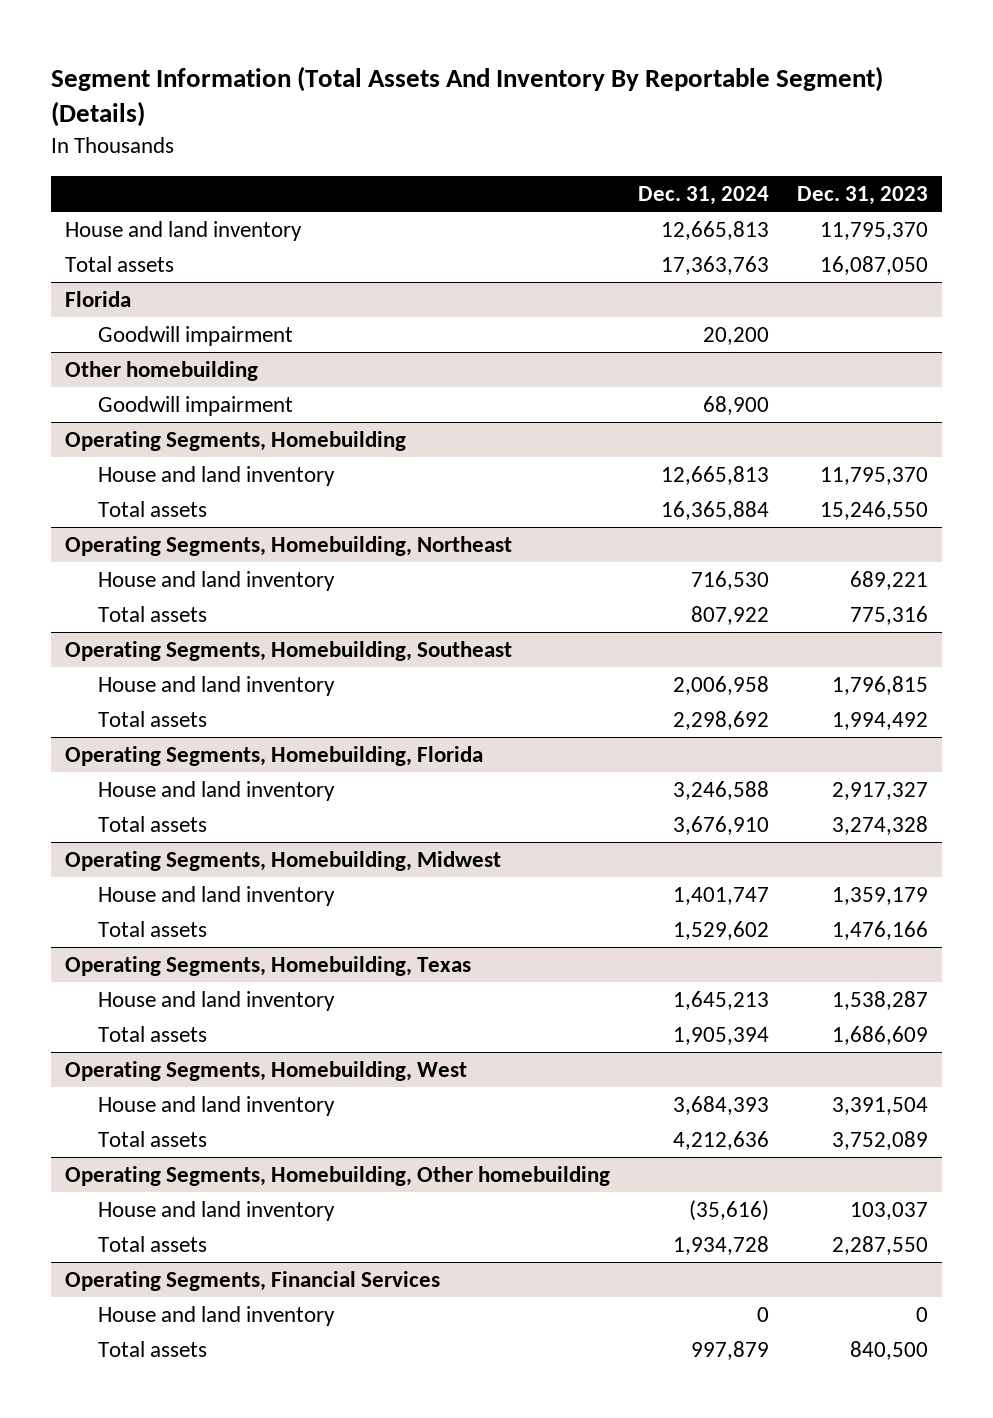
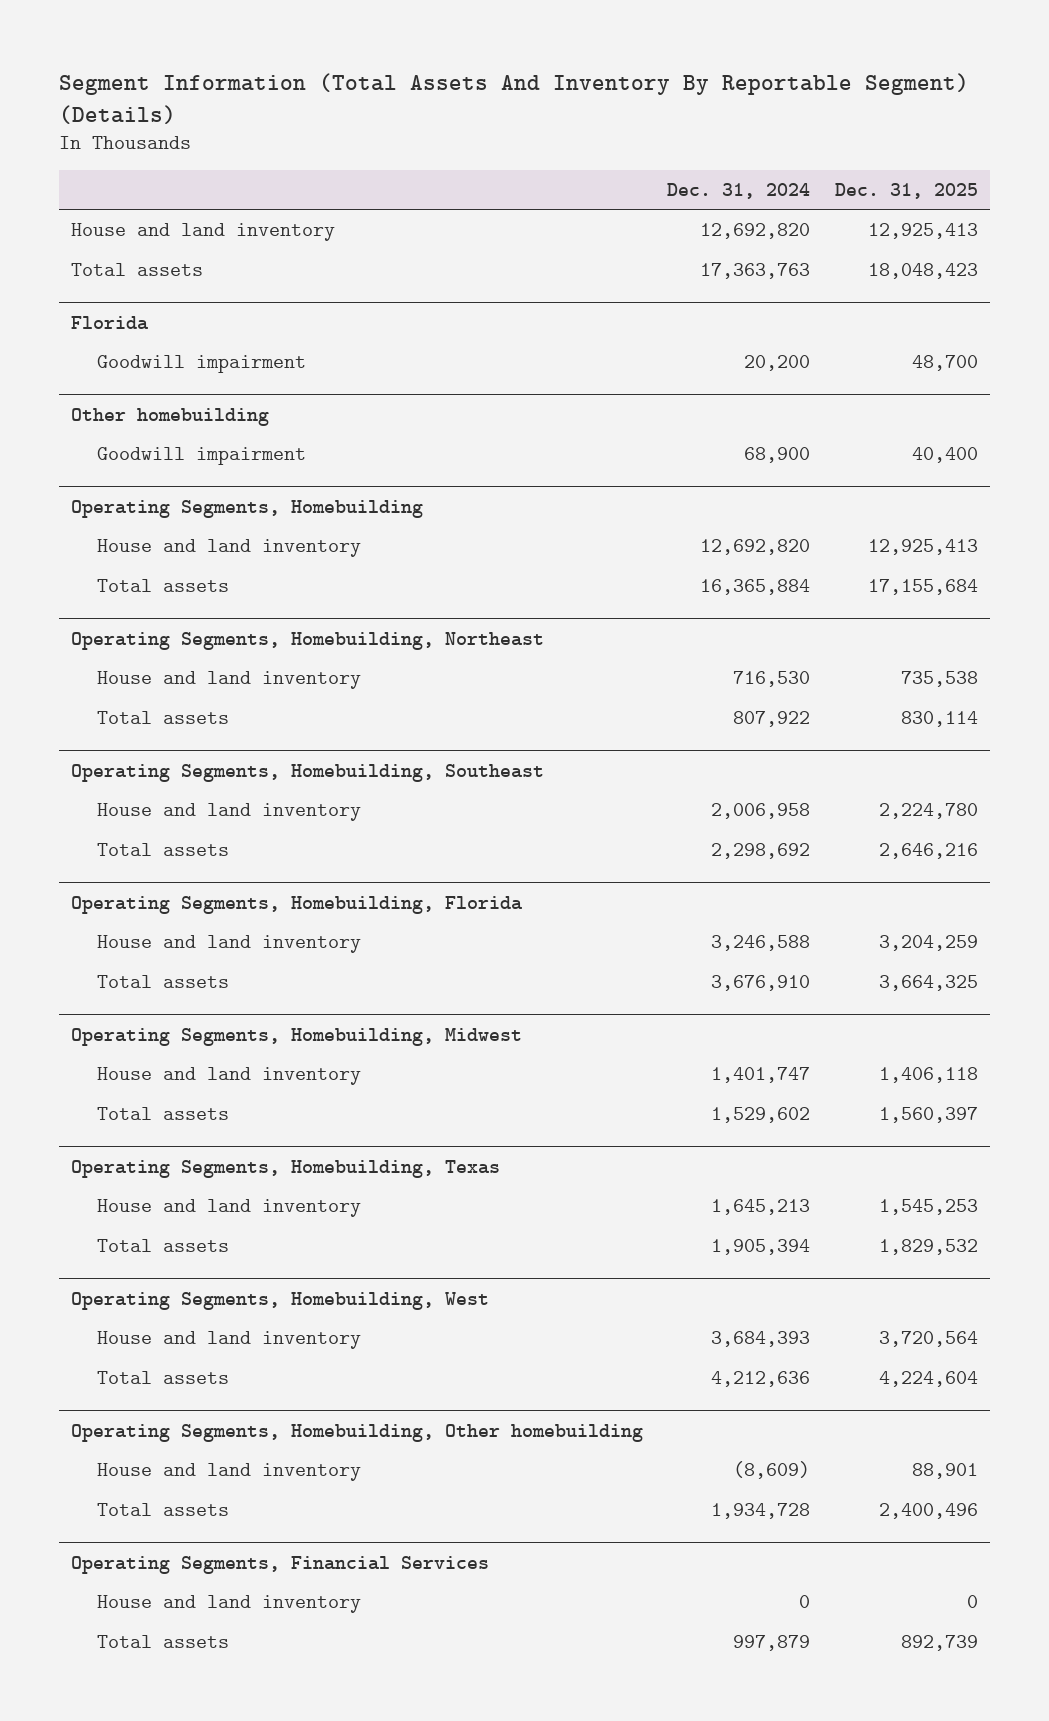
[797,186,929,206] Dec. 31, 2023 -> none
none -> [834,182,978,199] Dec. 31, 2025
[661,220,770,240] 12,665,813 -> [700,222,811,239] 12,692,820
[661,465,770,485] 12,665,813 -> [700,538,811,555] 12,692,820
[689,1199,770,1221] (35,616) -> [733,1460,811,1479] (8,609)

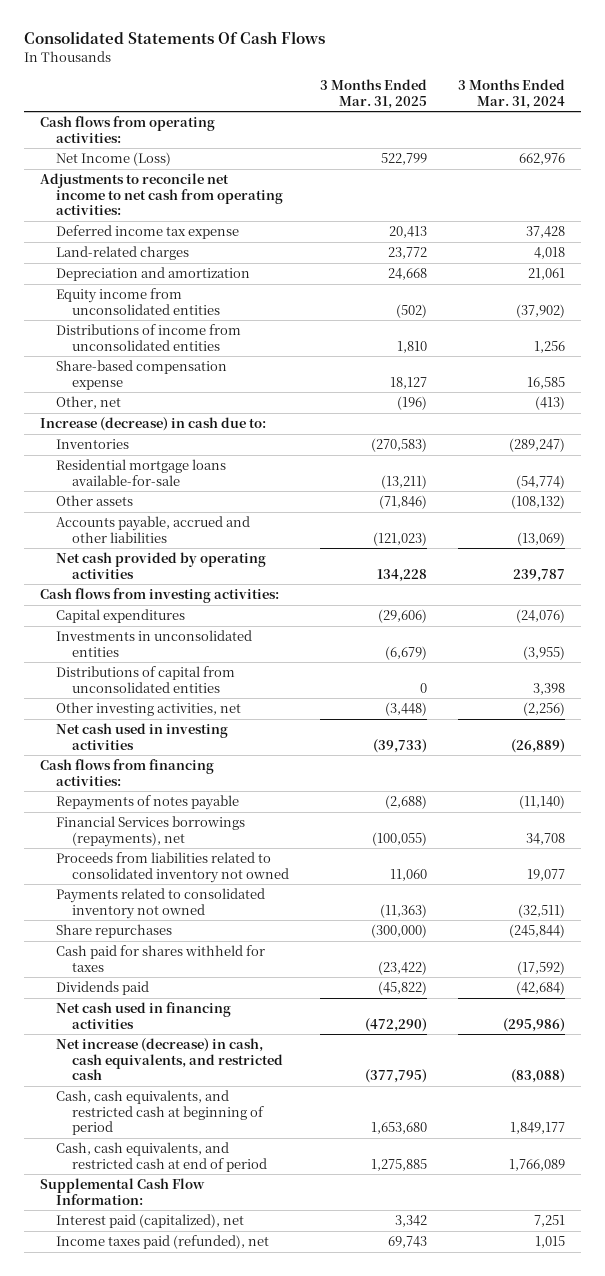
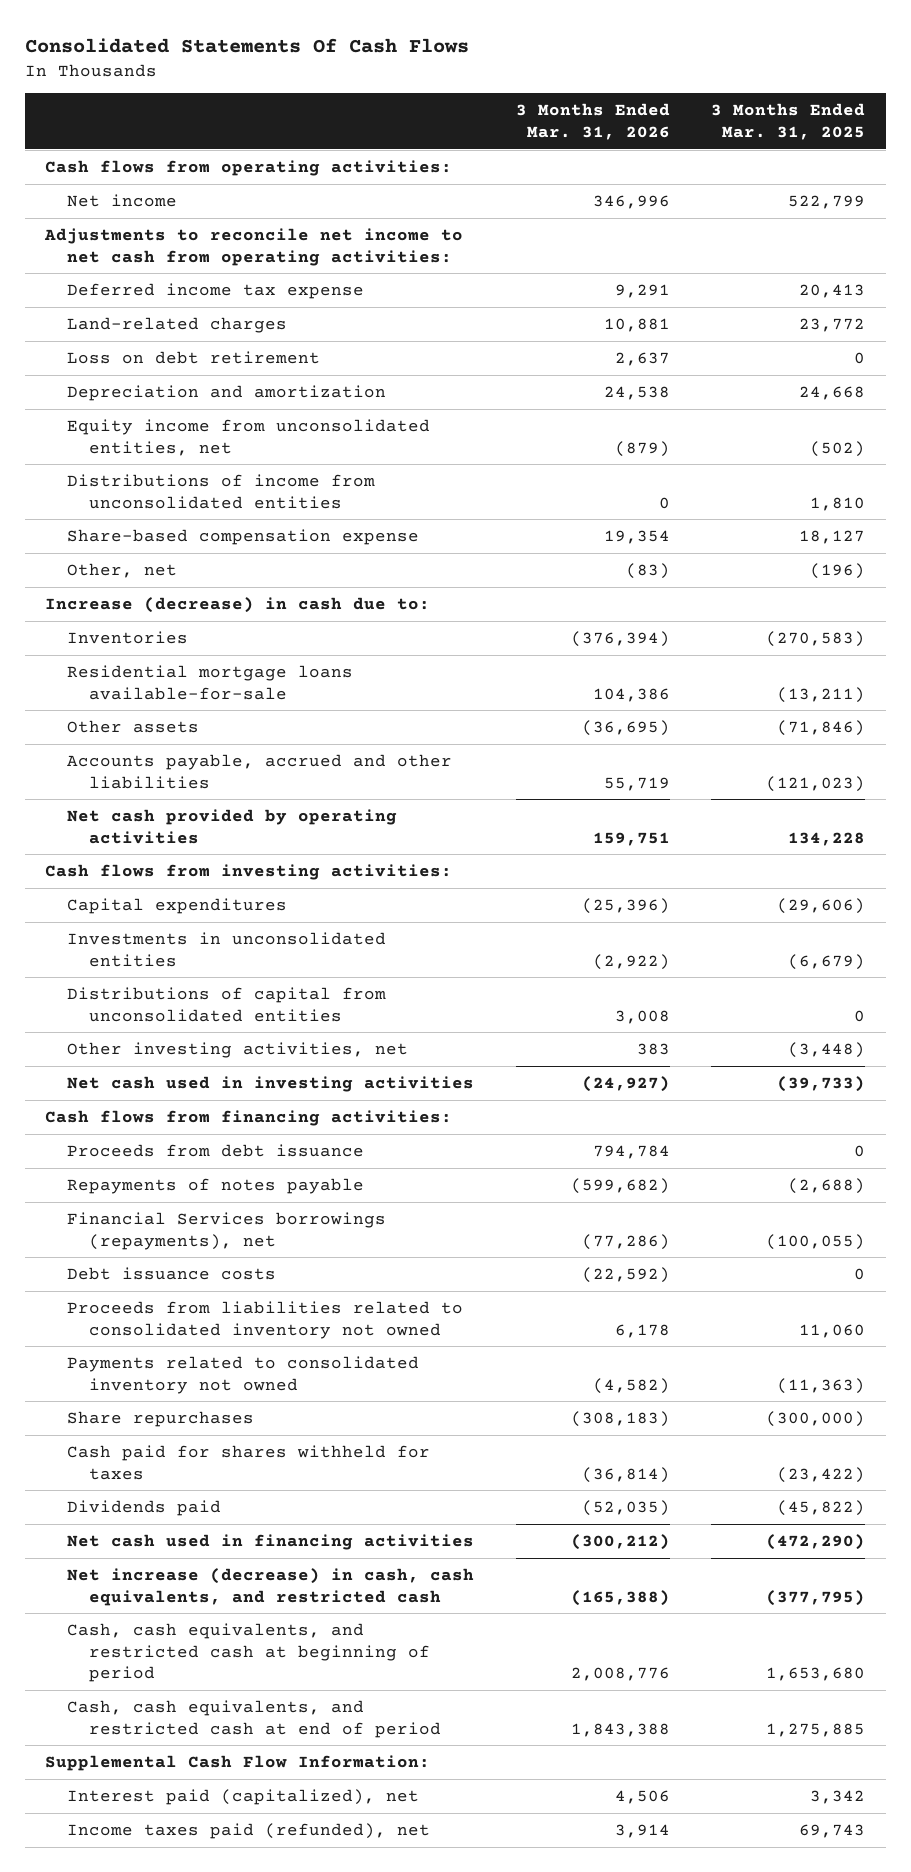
[458,79,566,109] 3 Months Ended Mar. 31, 2024 -> none
none -> [515,103,670,140] 3 Months Ended Mar. 31, 2026
[55,152,171,167] Net Income (Loss) -> [67,194,178,208] Net income
none -> [67,351,321,365] Loss on debt retirement
[55,288,220,315] Equity income from unconsolidated entities -> [67,419,431,456] Equity income from unconsolidated entities, net
none -> [67,1144,365,1158] Proceeds from debt issuance
none -> [67,1267,277,1281] Debt issuance costs

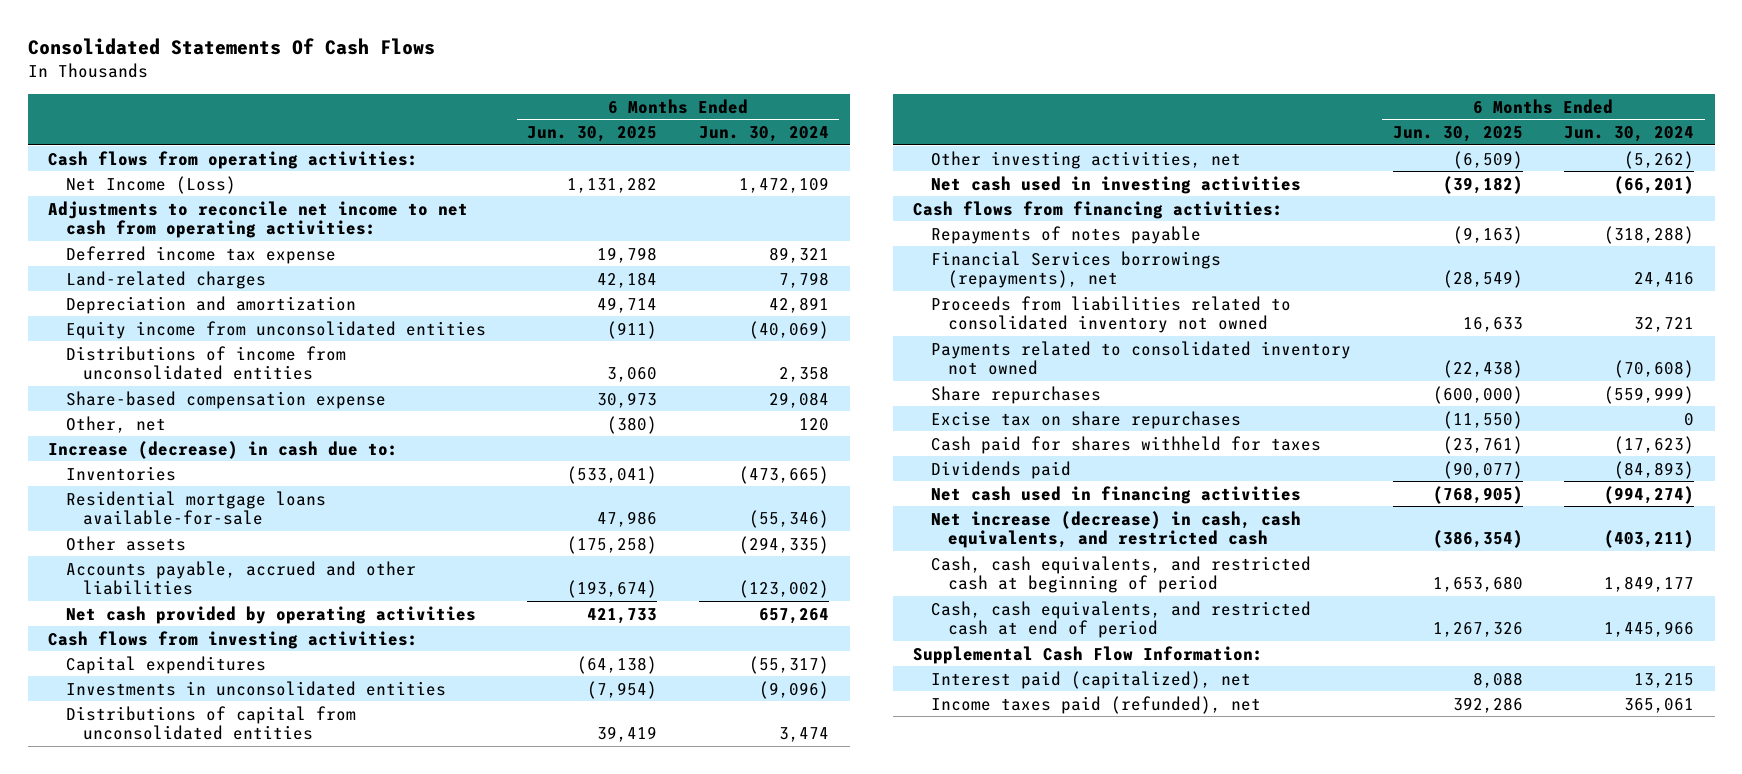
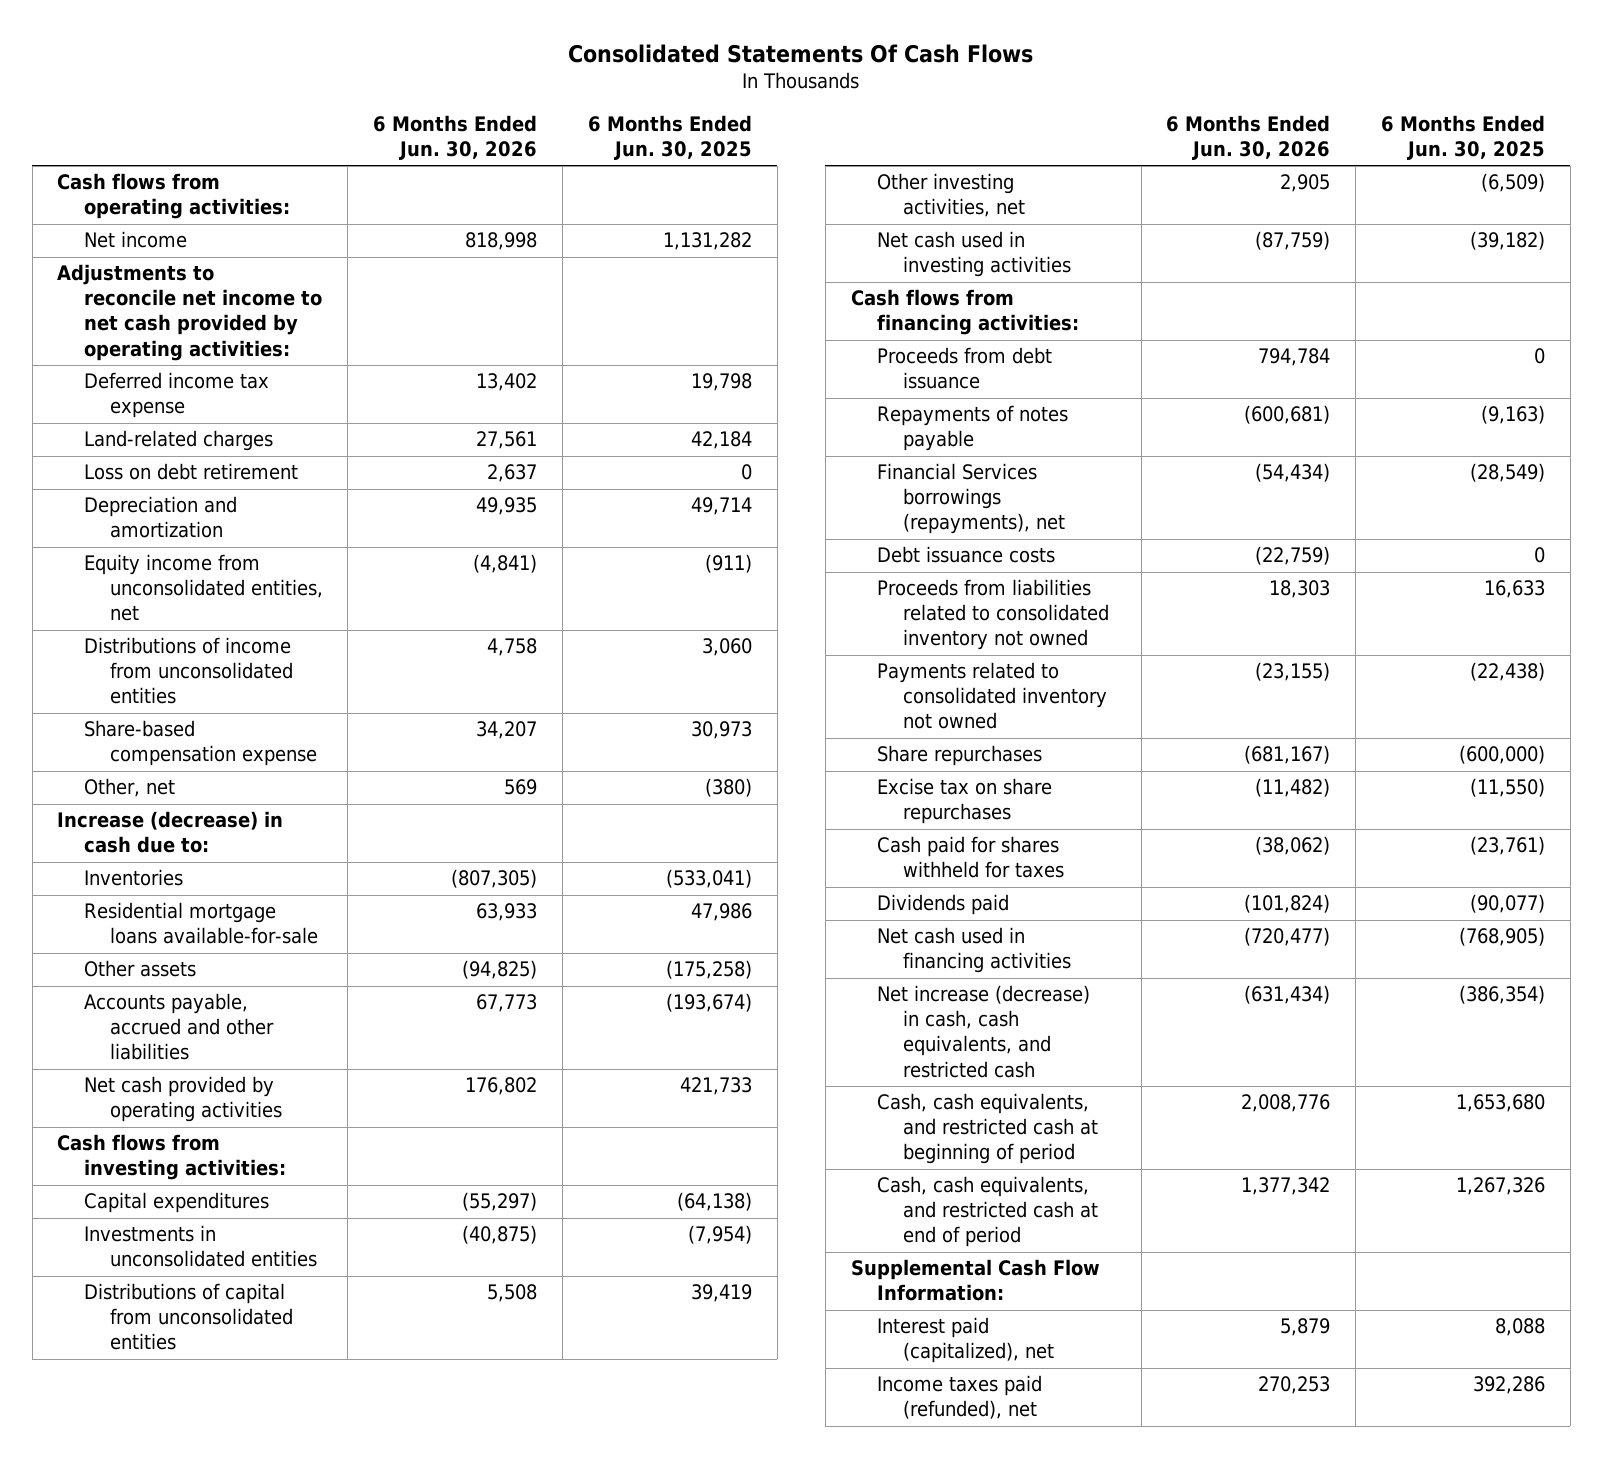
[699,126,830,143] Jun. 30, 2024 -> none
none -> [373,115,538,161] 6 Months Ended Jun. 30, 2026
[65,175,236,194] Net Income (Loss) -> [83,231,187,249] Net income
[48,200,469,239] Adjustments to reconcile net income to net cash from operating activities: -> [57,264,322,361] Adjustments to reconcile net income to net cash provided by operating activities:
none -> [83,463,298,481] Loss on debt retirement
[65,320,486,339] Equity income from unconsolidated entities -> [83,554,323,622] Equity income from unconsolidated entities, net
none -> [876,347,1052,390] Proceeds from debt issuance
none -> [876,546,1055,564] Debt issuance costs

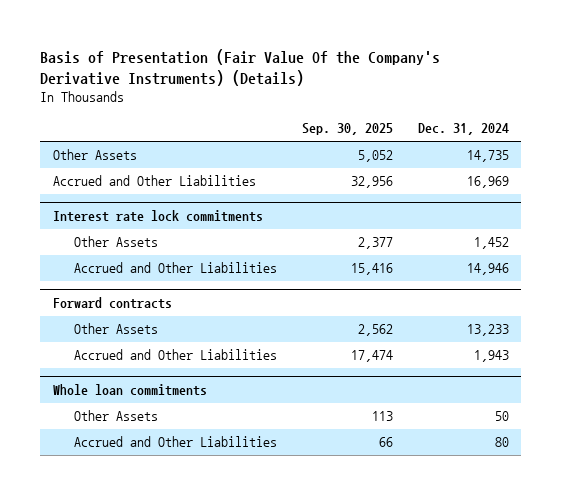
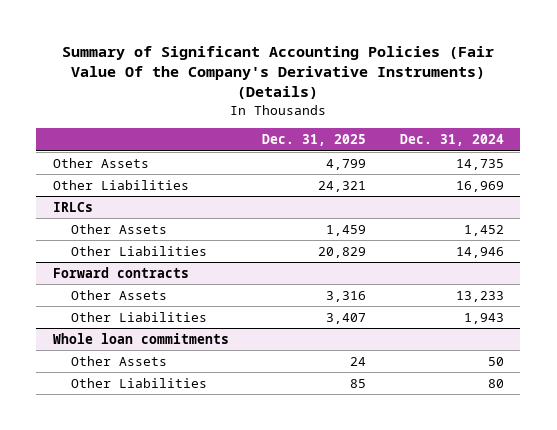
[40,48,441,86] Basis of Presentation (Fair Value Of the Company's Derivative Instruments) (Details) -> [62,45,495,100] Summary of Significant Accounting Policies (Fair Value Of the Company's Derivative Instruments) (Details)
[301,123,393,136] Sep. 30, 2025 -> none
none -> [262,134,367,147] Dec. 31, 2025
[52,175,256,187] Accrued and Other Liabilities -> [53,179,190,190] Other Liabilities
[52,209,263,222] Interest rate lock commitments -> [53,201,94,212] IRLCs
[73,262,277,274] Accrued and Other Liabilities -> [70,245,207,256] Other Liabilities
[73,349,277,361] Accrued and Other Liabilities -> [70,311,207,322] Other Liabilities
[73,436,277,448] Accrued and Other Liabilities -> [70,377,207,388] Other Liabilities

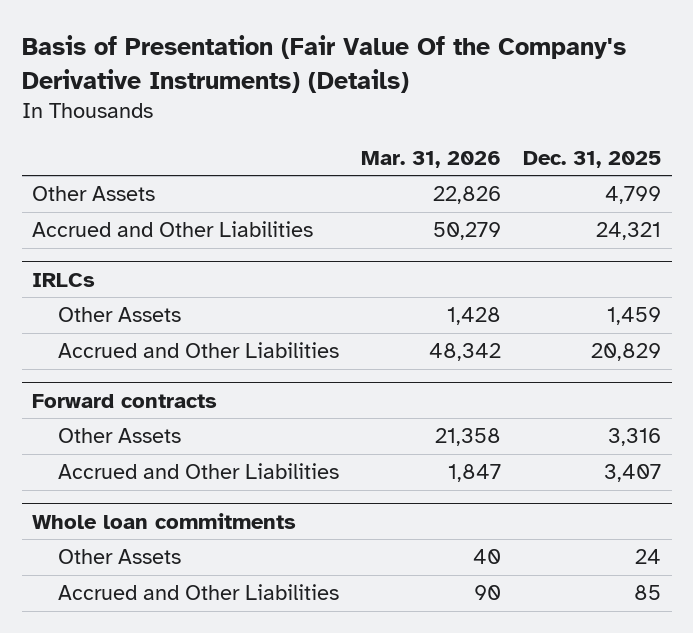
[62,45,495,100] Summary of Significant Accounting Policies (Fair Value Of the Company's Derivative Instruments) (Details) -> [21,35,626,93] Basis of Presentation (Fair Value Of the Company's Derivative Instruments) (Details)
[399,134,504,147] Dec. 31, 2024 -> none
none -> [361,150,502,168] Mar. 31, 2026
[53,179,190,190] Other Liabilities -> [32,221,314,238] Accrued and Other Liabilities
[70,245,207,256] Other Liabilities -> [58,342,340,359] Accrued and Other Liabilities
[70,311,207,322] Other Liabilities -> [58,463,340,480] Accrued and Other Liabilities
[70,377,207,388] Other Liabilities -> [58,584,340,601] Accrued and Other Liabilities

